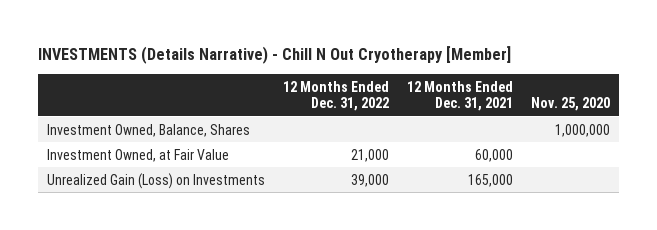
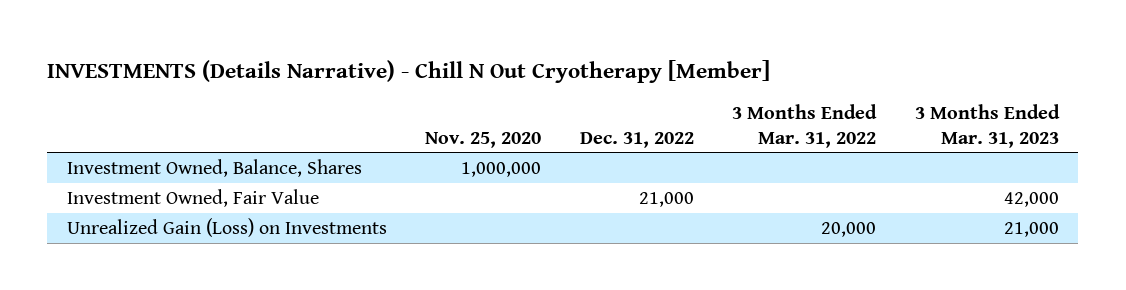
[283,80,390,112] 12 Months Ended Dec. 31, 2022 -> none
[407,80,514,112] 12 Months Ended Dec. 31, 2021 -> none
none -> [579,131,694,148] Dec. 31, 2022
none -> [732,103,878,148] 3 Months Ended Mar. 31, 2022
none -> [915,103,1061,148] 3 Months Ended Mar. 31, 2023
[47,148,230,162] Investment Owned, at Fair Value -> [66,188,319,207] Investment Owned, Fair Value

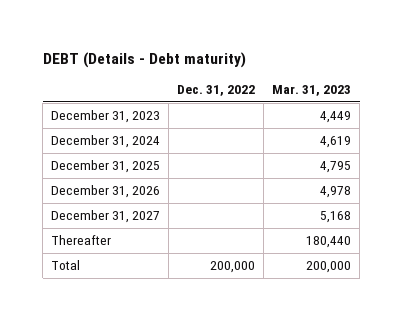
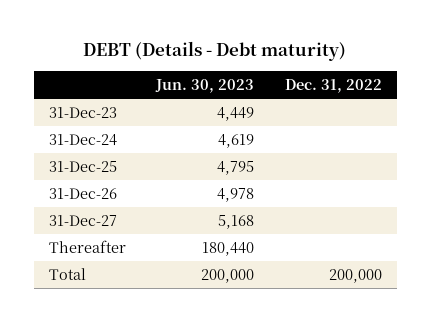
[272,85,352,97] Mar. 31, 2023 -> none
none -> [155,78,255,93] Jun. 30, 2023
[51,110,161,124] December 31, 2023 -> [48,107,117,119] 31-Dec-23
[51,135,161,149] December 31, 2024 -> [48,134,117,147] 31-Dec-24
[51,160,161,174] December 31, 2025 -> [48,161,117,173] 31-Dec-25
[51,185,161,199] December 31, 2026 -> [48,188,117,200] 31-Dec-26
[51,210,161,224] December 31, 2027 -> [48,215,117,227] 31-Dec-27

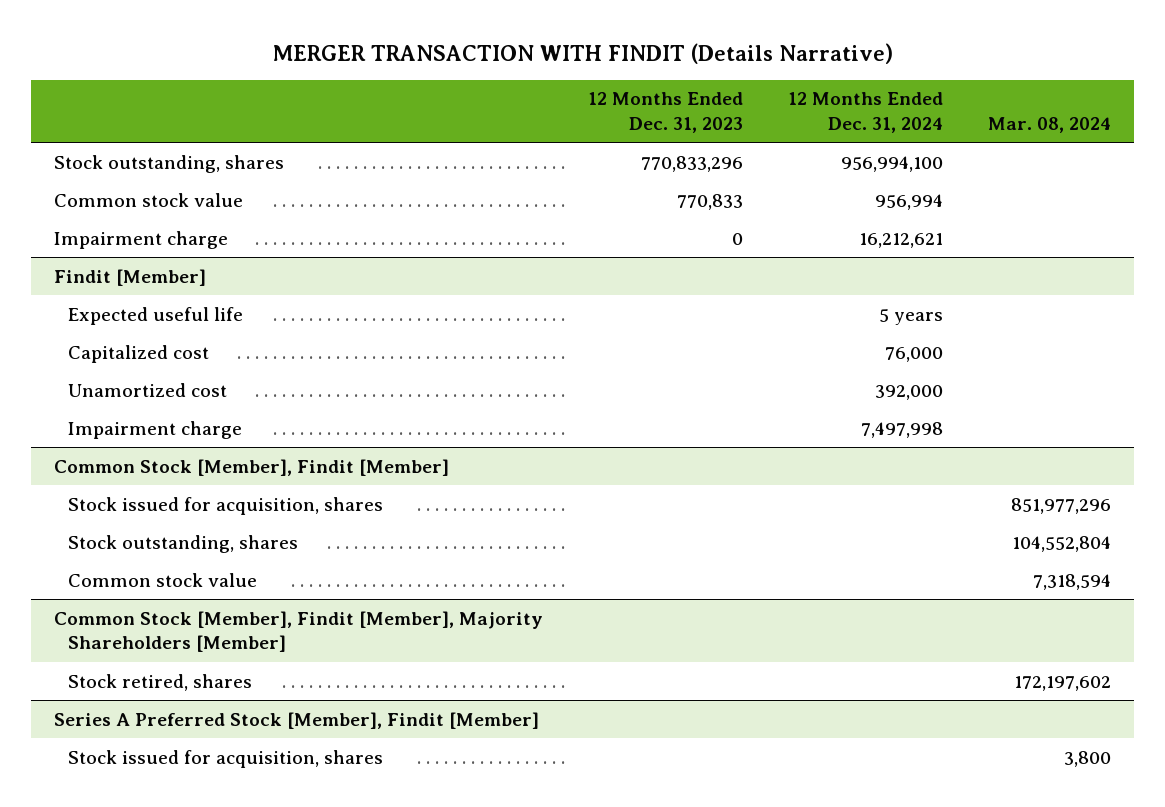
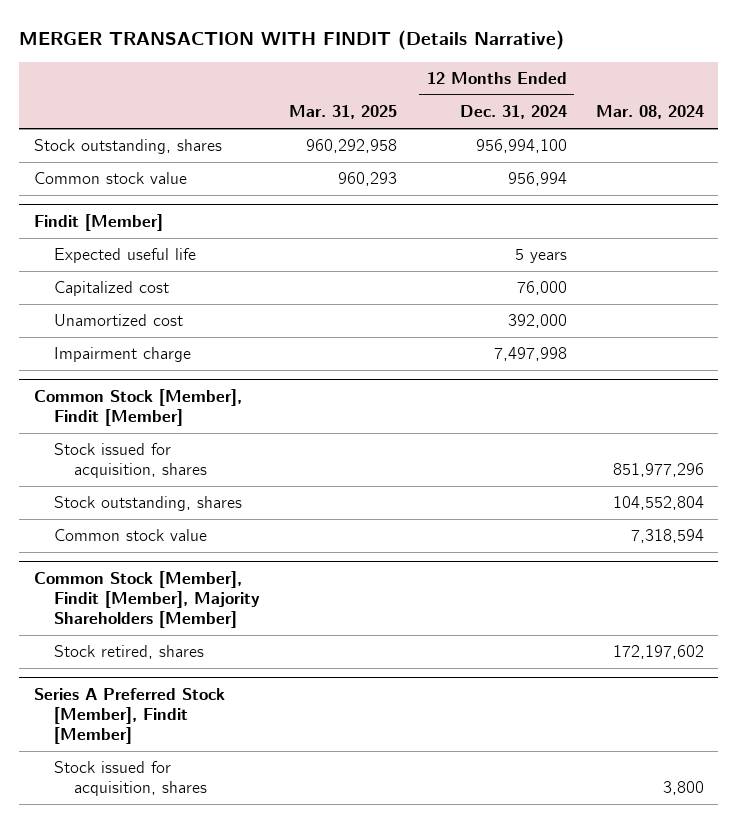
[587,92,743,133] 12 Months Ended Dec. 31, 2023 -> none
none -> [289,105,398,120] Mar. 31, 2025
[53,230,228,249] Impairment charge -> none

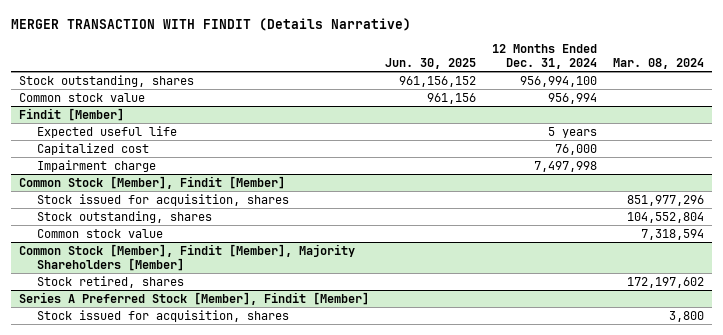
[289,105,398,120] Mar. 31, 2025 -> none
none -> [385,57,477,69] Jun. 30, 2025
[54,314,184,327] Unamortized cost -> none

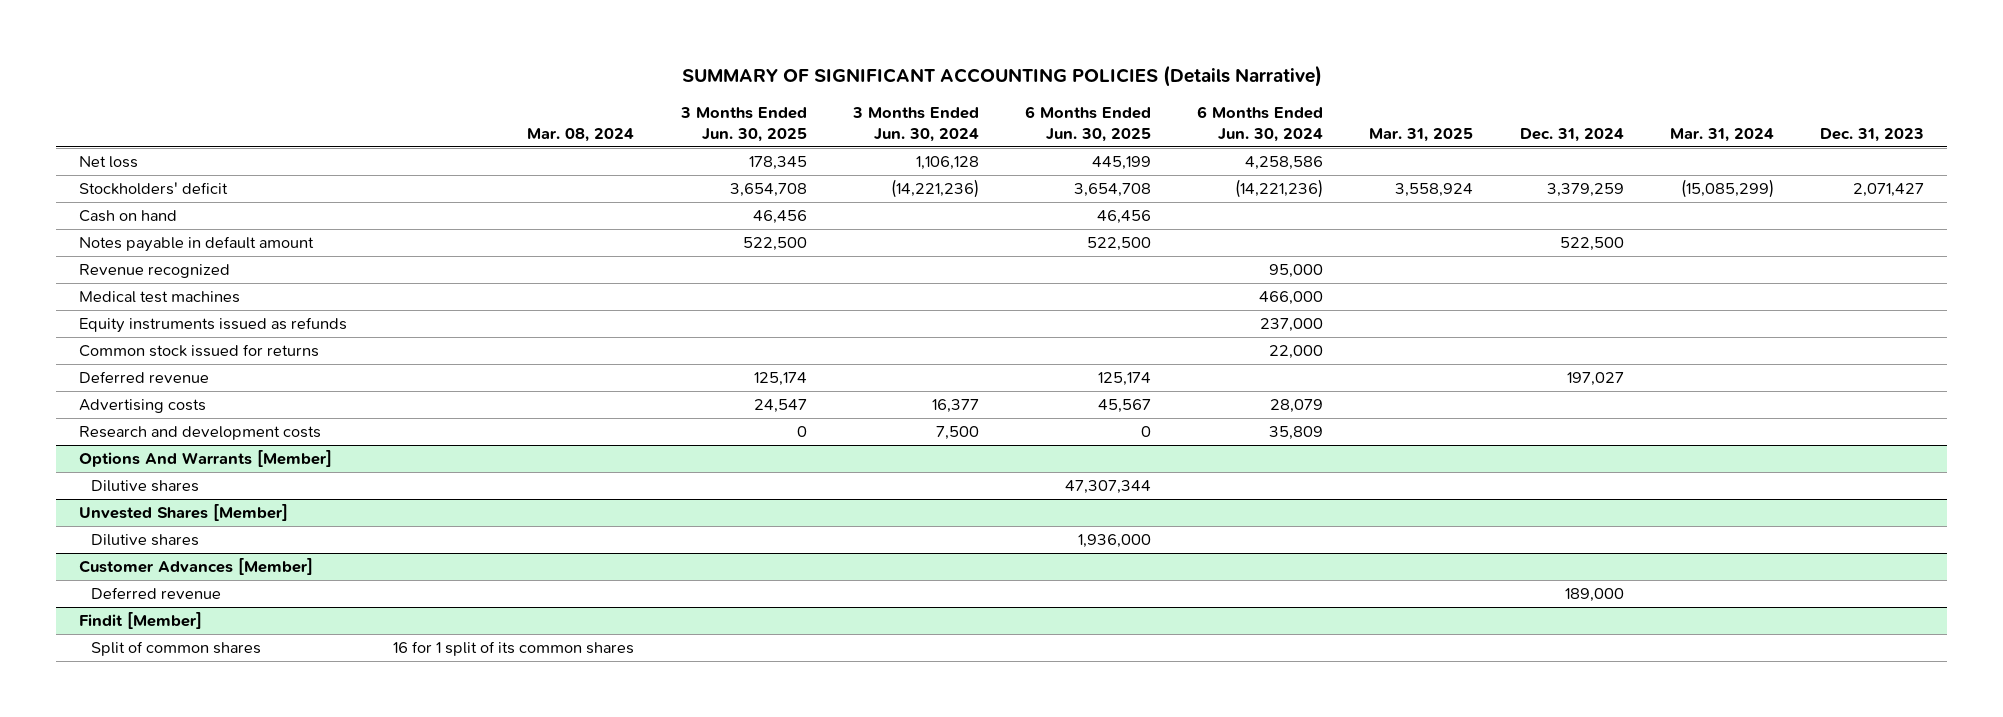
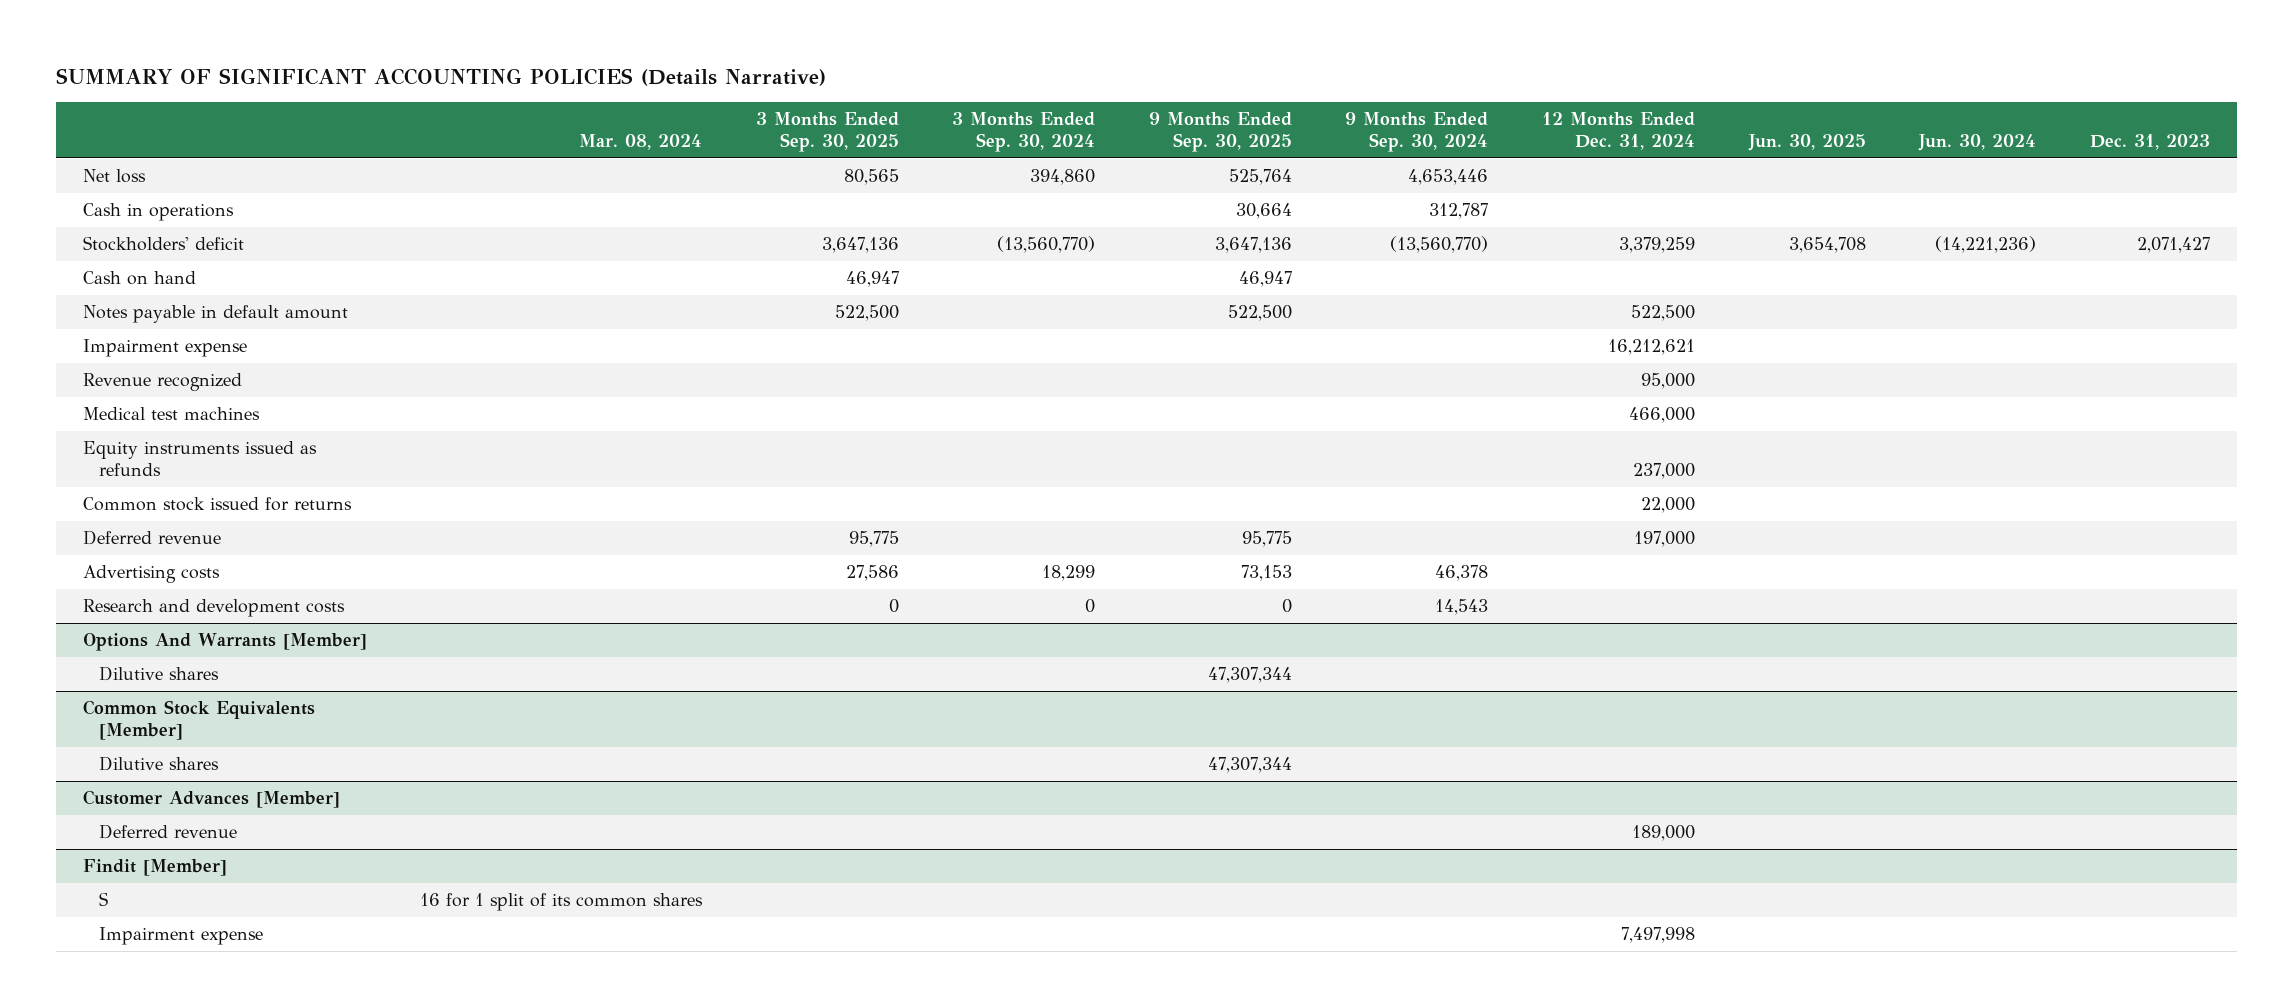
[679,106,807,142] 3 Months Ended Jun. 30, 2025 -> none
[851,106,979,142] 3 Months Ended Jun. 30, 2024 -> none
[1024,105,1151,142] 6 Months Ended Jun. 30, 2025 -> none
[1197,105,1324,142] 6 Months Ended Jun. 30, 2024 -> none
[1369,127,1474,142] Mar. 31, 2025 -> none
[1519,127,1624,142] Dec. 31, 2024 -> none
[1669,127,1774,142] Mar. 31, 2024 -> none
none -> [755,112,899,153] 3 Months Ended Sep. 30, 2025
none -> [952,112,1096,153] 3 Months Ended Sep. 30, 2024
none -> [1148,112,1292,153] 9 Months Ended Sep. 30, 2025
none -> [1345,112,1489,153] 9 Months Ended Sep. 30, 2024
none -> [1542,112,1696,151] 12 Months Ended Dec. 31, 2024
none -> [1747,134,1866,152] Jun. 30, 2025
none -> [1918,134,2037,152] Jun. 30, 2024
none -> [82,203,234,222] Cash in operations
none -> [82,339,247,358] Impairment expense
[79,504,289,522] Unvested Shares [Member] -> none
[90,534,199,547] Dilutive shares -> none
none -> [82,700,315,741] Common Stock Equivalents [Member]
none -> [99,756,220,772] Dilutive shares
[90,641,261,657] Split of common shares -> [99,892,109,907] S
none -> [99,927,264,946] Impairment expense

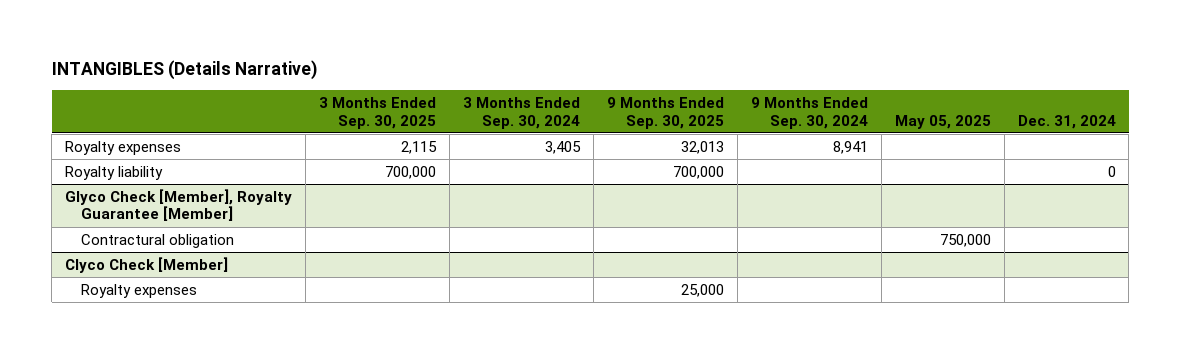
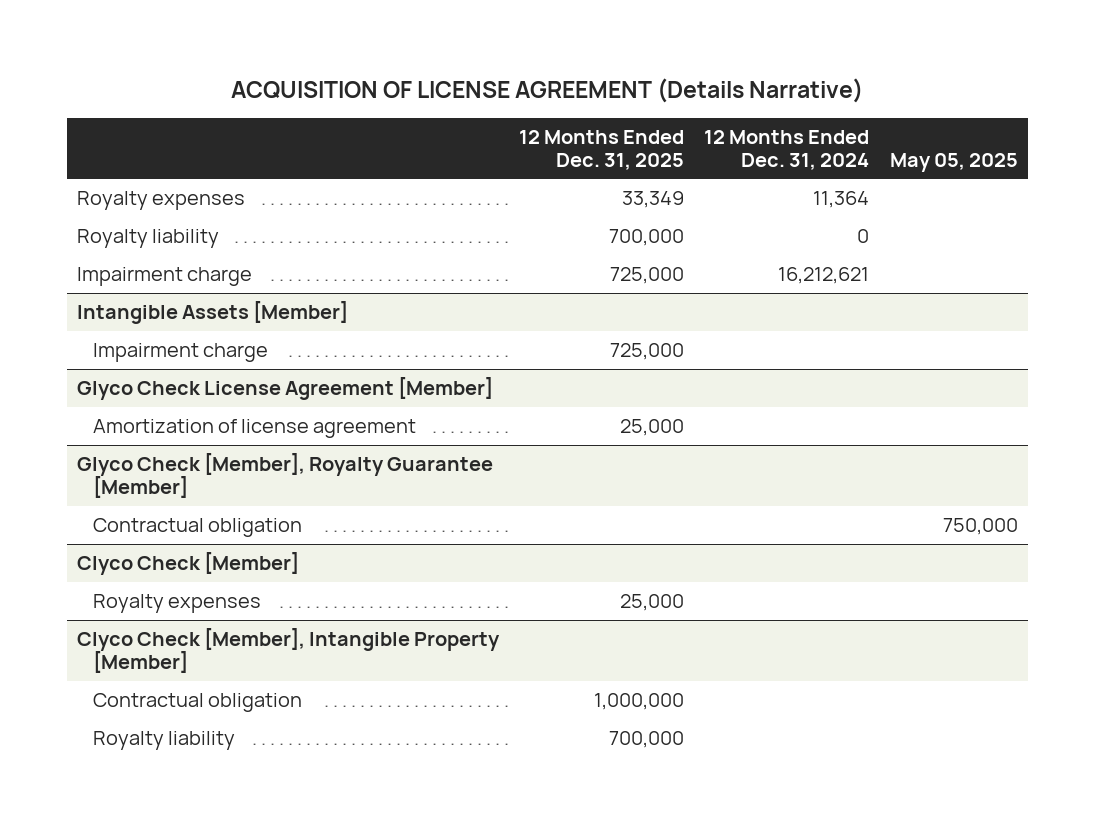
[51,60,317,81] INTANGIBLES (Details Narrative) -> [231,77,864,103] ACQUISITION OF LICENSE AGREEMENT (Details Narrative)
[319,96,437,129] 3 Months Ended Sep. 30, 2025 -> none
[462,96,580,129] 3 Months Ended Sep. 30, 2024 -> none
[606,96,724,129] 9 Months Ended Sep. 30, 2025 -> none
[750,96,868,129] 9 Months Ended Sep. 30, 2024 -> none
[1017,114,1116,129] Dec. 31, 2024 -> none
none -> [519,129,685,170] 12 Months Ended Dec. 31, 2025
none -> [704,129,870,170] 12 Months Ended Dec. 31, 2024
none -> [76,267,252,287] Impairment charge
none -> [76,301,348,325] Intangible Assets [Member]
none -> [92,343,268,363] Impairment charge
none -> [76,377,493,401] Glyco Check License Agreement [Member]
none -> [92,419,416,439] Amortization of license agreement
[81,233,235,248] Contractural obligation -> [92,518,302,538] Contractual obligation
none -> [76,628,500,674] Clyco Check [Member], Intangible Property [Member]
none -> [92,693,302,713] Contractual obligation
none -> [92,731,235,751] Royalty liability

